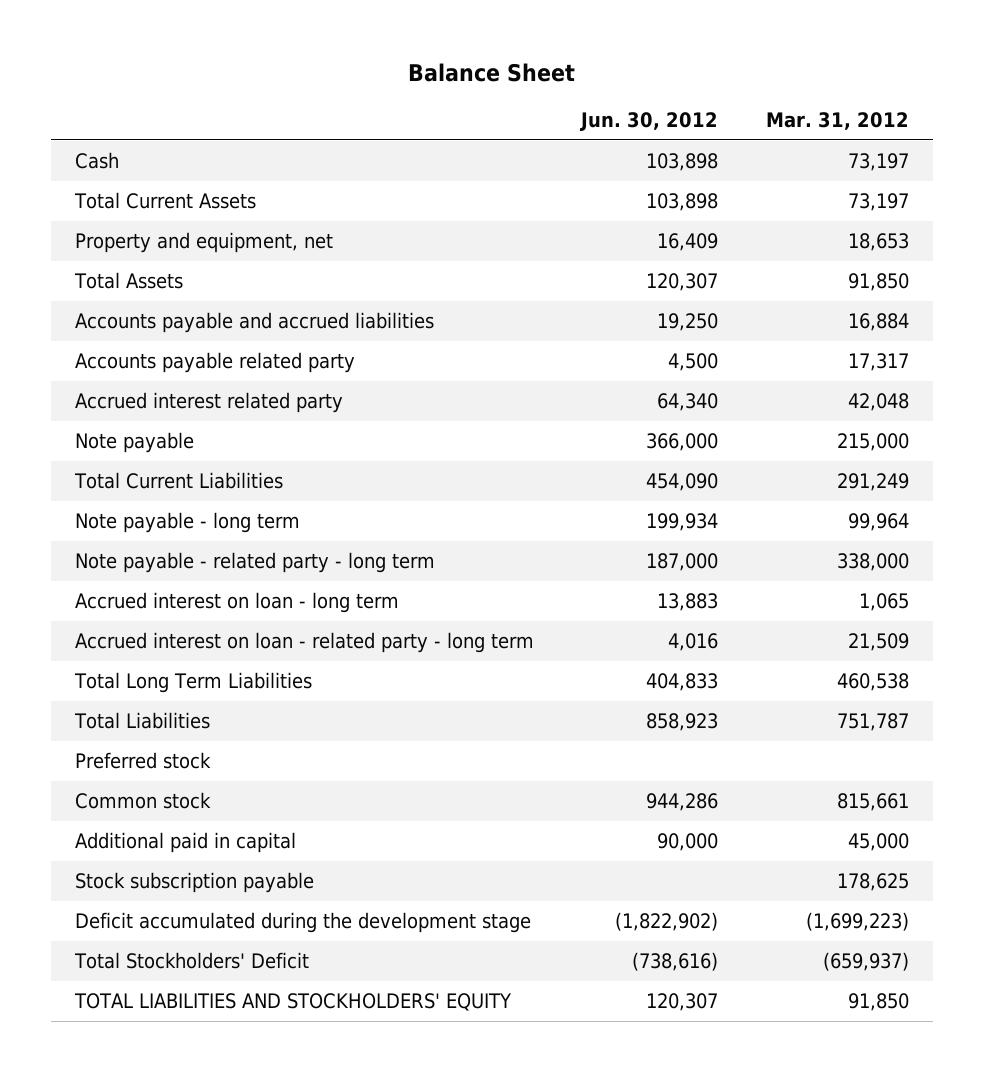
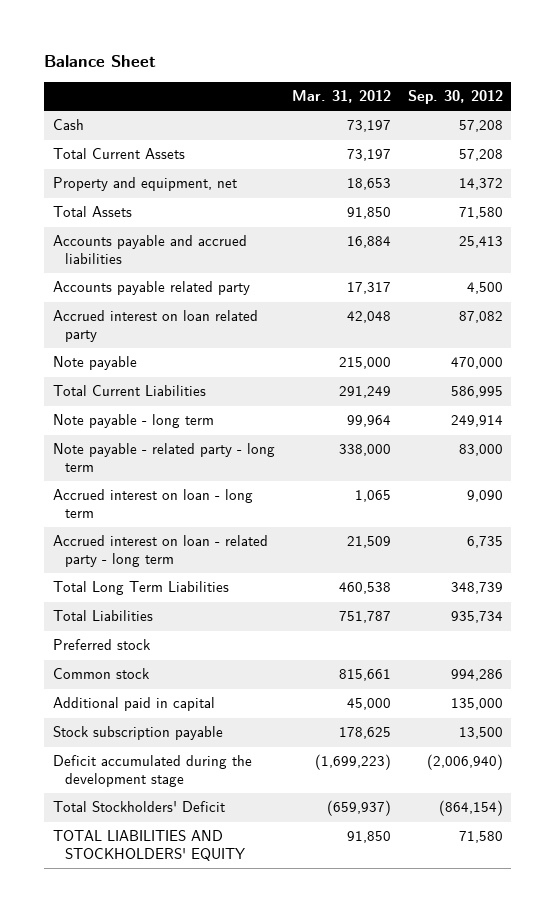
[580,112,719,132] Jun. 30, 2012 -> none
none -> [407,90,503,105] Sep. 30, 2012
[74,391,343,413] Accrued interest related party -> [52,310,258,343] Accrued interest on loan related party

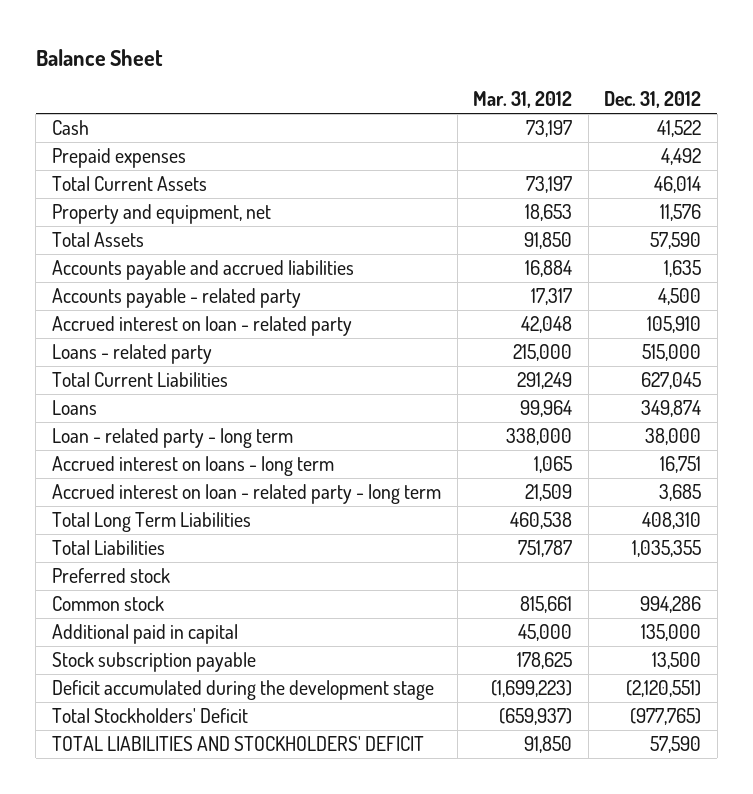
[407,90,503,105] Sep. 30, 2012 -> none
none -> [604,91,702,109] Dec. 31, 2012
none -> [51,148,186,169] Prepaid expenses
[52,281,250,296] Accounts payable related party -> [51,288,301,309] Accounts payable - related party
[52,310,258,343] Accrued interest on loan related party -> [51,316,352,337] Accrued interest on loan - related party
[52,356,137,371] Note payable -> [51,344,212,365] Loans - related party
[52,414,214,429] Note payable - long term -> [51,400,97,416] Loans
[52,443,275,473] Note payable - related party - long term -> [51,428,293,449] Loan - related party - long term
[52,489,253,519] Accrued interest on loan - long term -> [51,456,334,477] Accrued interest on loans - long term
[52,830,246,862] TOTAL LIABILITIES AND STOCKHOLDERS' EQUITY -> [51,736,424,752] TOTAL LIABILITIES AND STOCKHOLDERS' DEFICIT

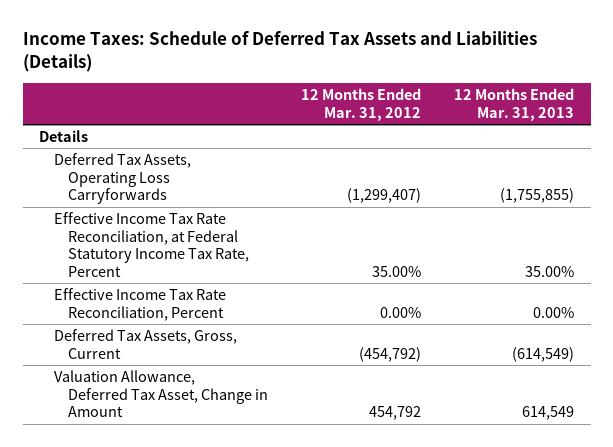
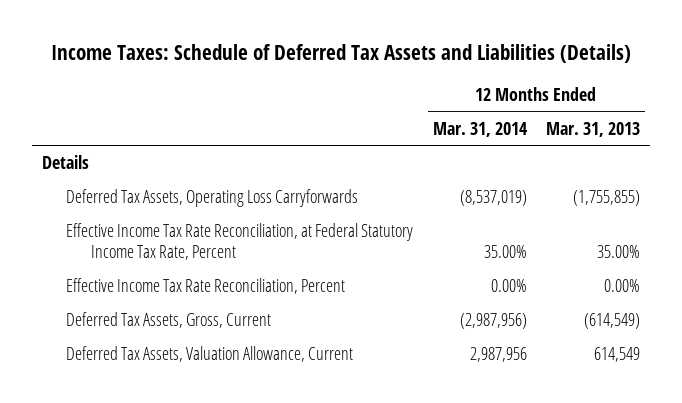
[301,88,422,121] 12 Months Ended Mar. 31, 2012 -> none
none -> [432,121,528,137] Mar. 31, 2014
[53,370,268,418] Valuation Allowance, Deferred Tax Asset, Change in Amount -> [66,346,354,363] Deferred Tax Assets, Valuation Allowance, Current

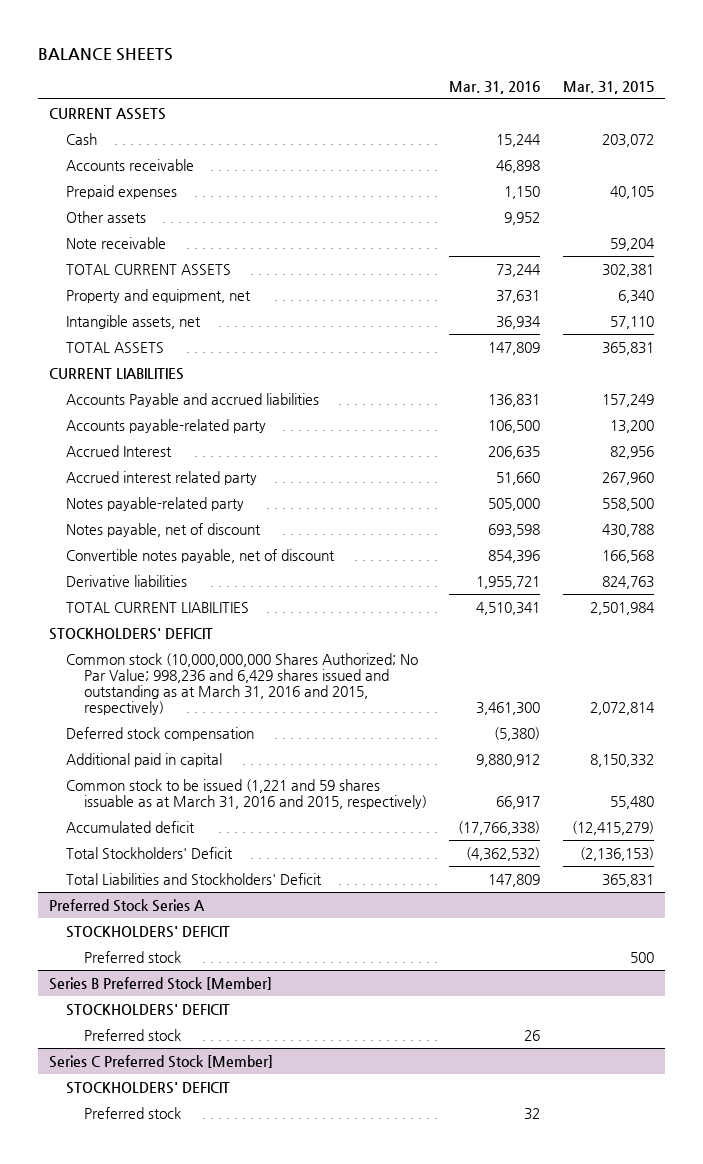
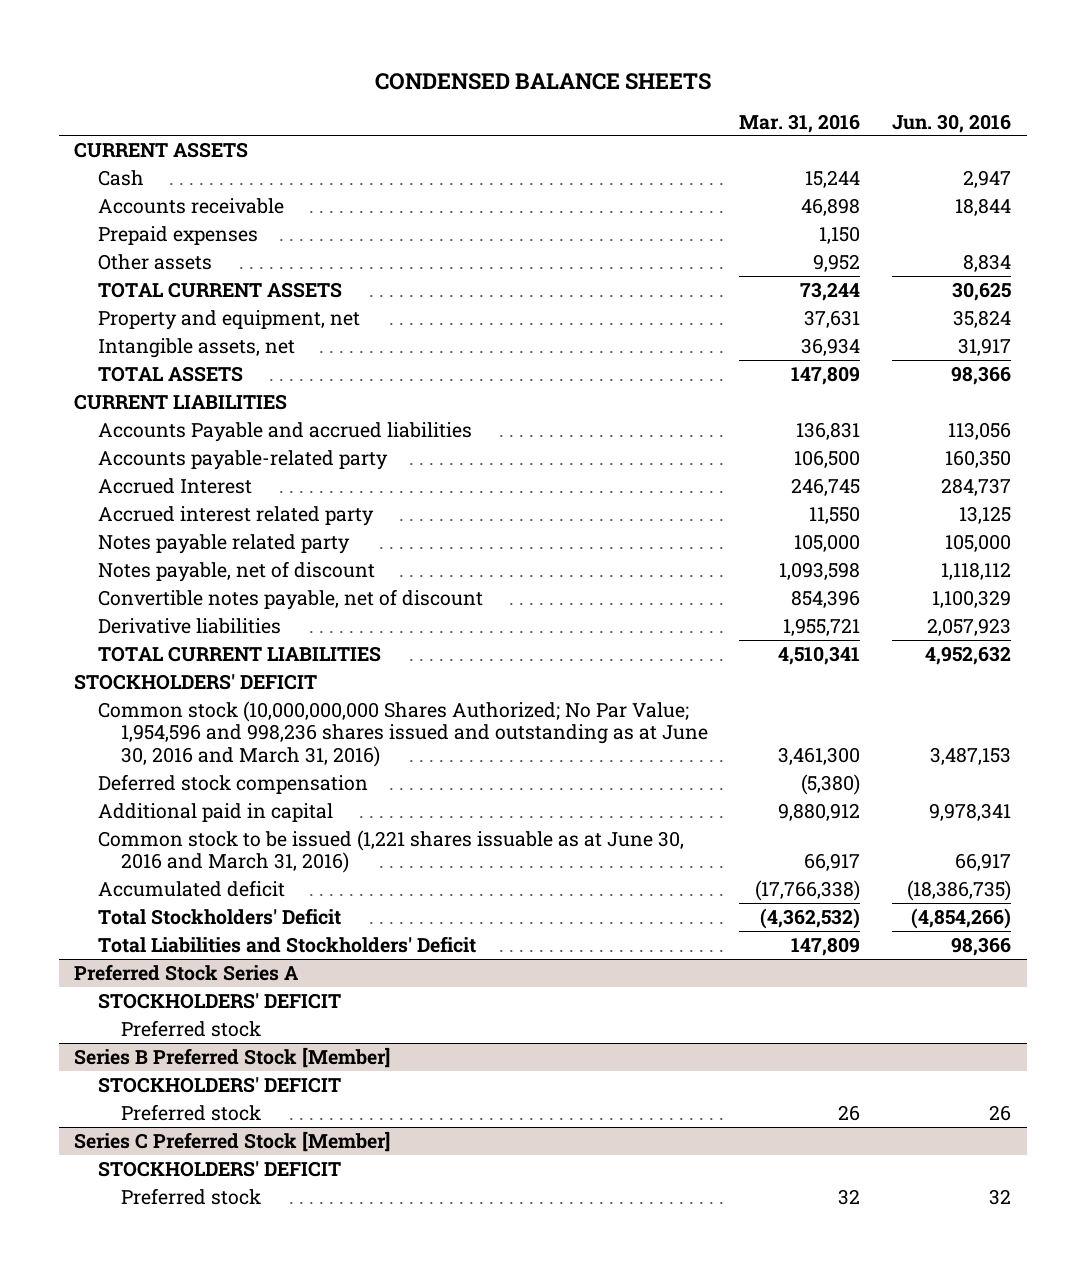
[37,48,173,62] BALANCE SHEETS -> [374,72,711,90] CONDENSED BALANCE SHEETS
[562,80,654,94] Mar. 31, 2015 -> none
none -> [891,113,1011,133] Jun. 30, 2016
[66,236,167,249] Note receivable -> none
[488,445,541,459] 206,635 -> [791,477,861,496] 246,745
[496,471,541,485] 51,660 -> [809,505,861,524] 11,550
[66,496,245,511] Notes payable-related party -> [97,533,350,554] Notes payable related party
[488,497,541,511] 505,000 -> [794,533,861,552] 105,000
[488,523,541,537] 693,598 -> [779,561,861,580] 1,093,598
[66,652,419,716] Common stock (10,000,000,000 Shares Authorized; No Par Value; 998,236 and 6,429 shares issued and outstanding as at March 31, 2016 and 2015, respectively) -> [97,700,709,767] Common stock (10,000,000,000 Shares Authorized; No Par Value; 1,954,596 and 998,236 shares issued and outstanding as at June 30, 2016 and March 31, 2016)
[66,778,427,809] Common stock to be issued (1,221 and 59 shares issuable as at March 31, 2016 and 2015, respectively) -> [97,829,684,874] Common stock to be issued (1,221 shares issuable as at June 30, 2016 and March 31, 2016)

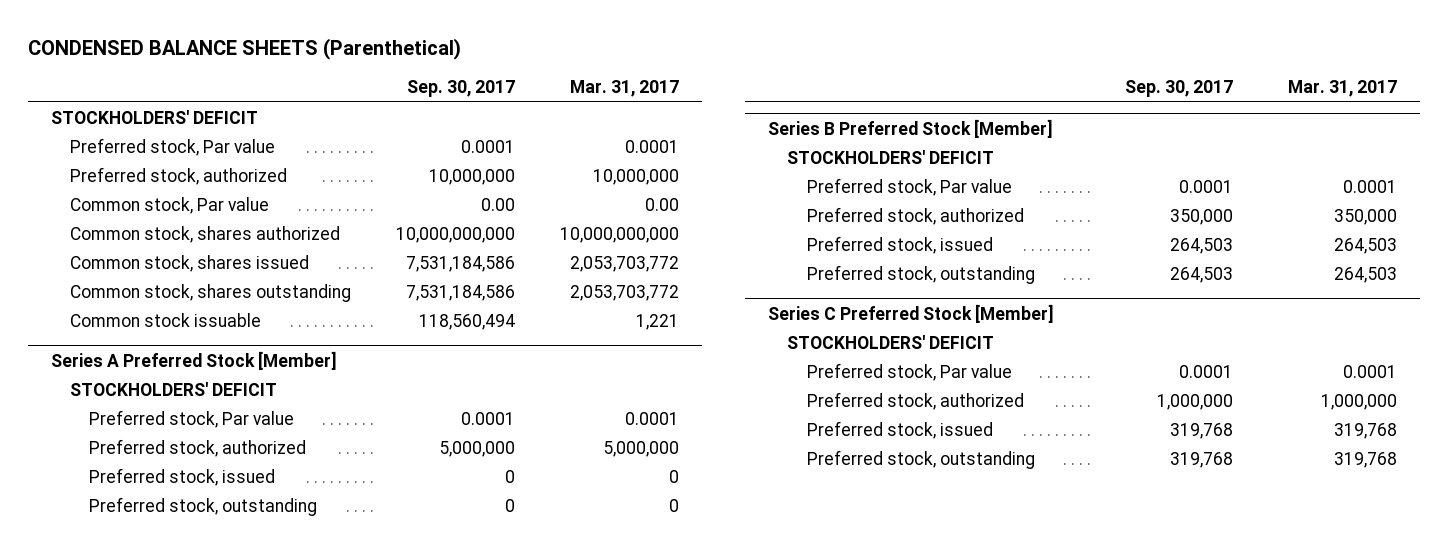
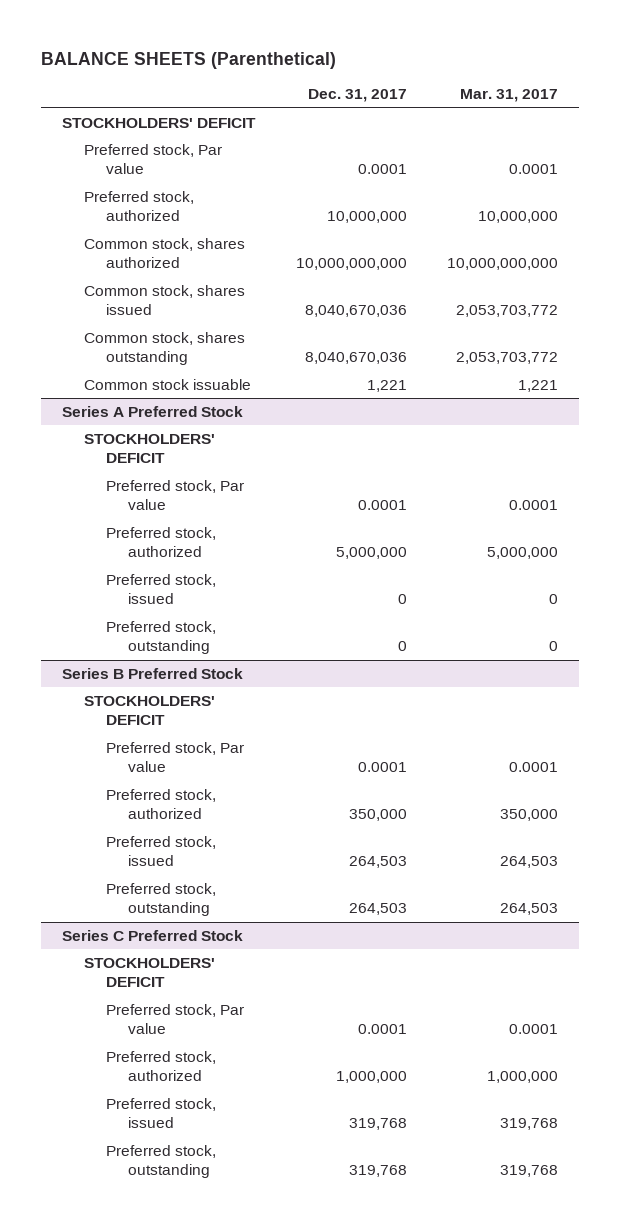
[28,37,462,60] CONDENSED BALANCE SHEETS (Parenthetical) -> [41,52,337,70] BALANCE SHEETS (Parenthetical)
[407,80,516,98] Sep. 30, 2017 -> none
none -> [307,89,407,103] Dec. 31, 2017
[69,196,269,214] Common stock, Par value -> none
[50,350,337,370] Series A Preferred Stock [Member] -> [61,405,243,417] Series A Preferred Stock
[768,118,1054,138] Series B Preferred Stock [Member] -> [61,667,243,679] Series B Preferred Stock
[768,303,1055,323] Series C Preferred Stock [Member] -> [61,929,243,941] Series C Preferred Stock

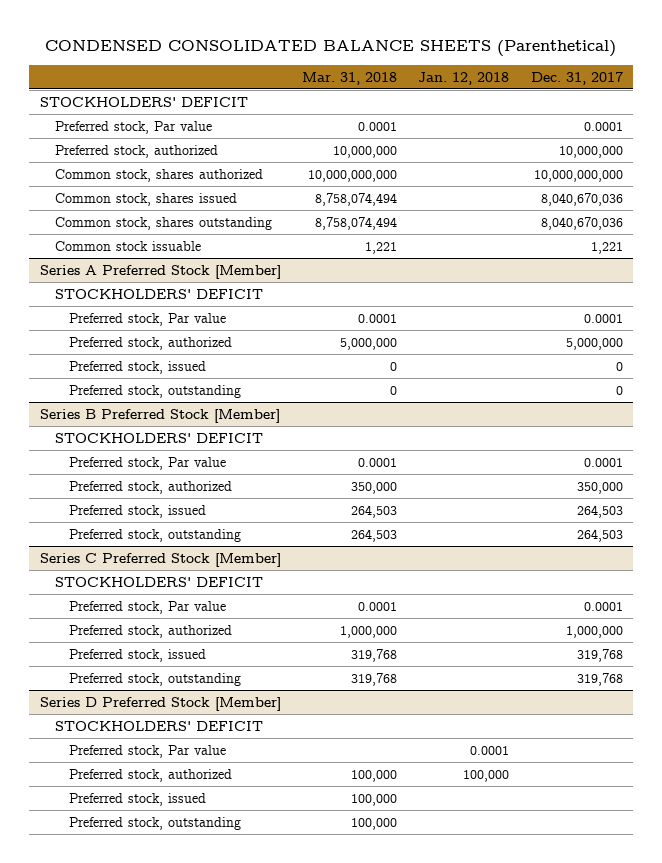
[41,52,337,70] BALANCE SHEETS (Parenthetical) -> [45,39,617,57] CONDENSED CONSOLIDATED BALANCE SHEETS (Parenthetical)
[460,89,559,103] Mar. 31, 2017 -> none
none -> [302,71,398,85] Mar. 31, 2018
none -> [418,71,510,85] Jan. 12, 2018
[61,405,243,417] Series A Preferred Stock -> [39,264,281,279] Series A Preferred Stock [Member]
[61,667,243,679] Series B Preferred Stock -> [39,408,280,423] Series B Preferred Stock [Member]
[61,929,243,941] Series C Preferred Stock -> [39,552,281,567] Series C Preferred Stock [Member]
none -> [39,696,281,711] Series D Preferred Stock [Member]
none -> [54,720,263,731] STOCKHOLDERS' DEFICIT
none -> [69,744,227,758] Preferred stock, Par value
none -> [69,768,233,782] Preferred stock, authorized
none -> [69,792,207,806] Preferred stock, issued
none -> [69,816,242,830] Preferred stock, outstanding

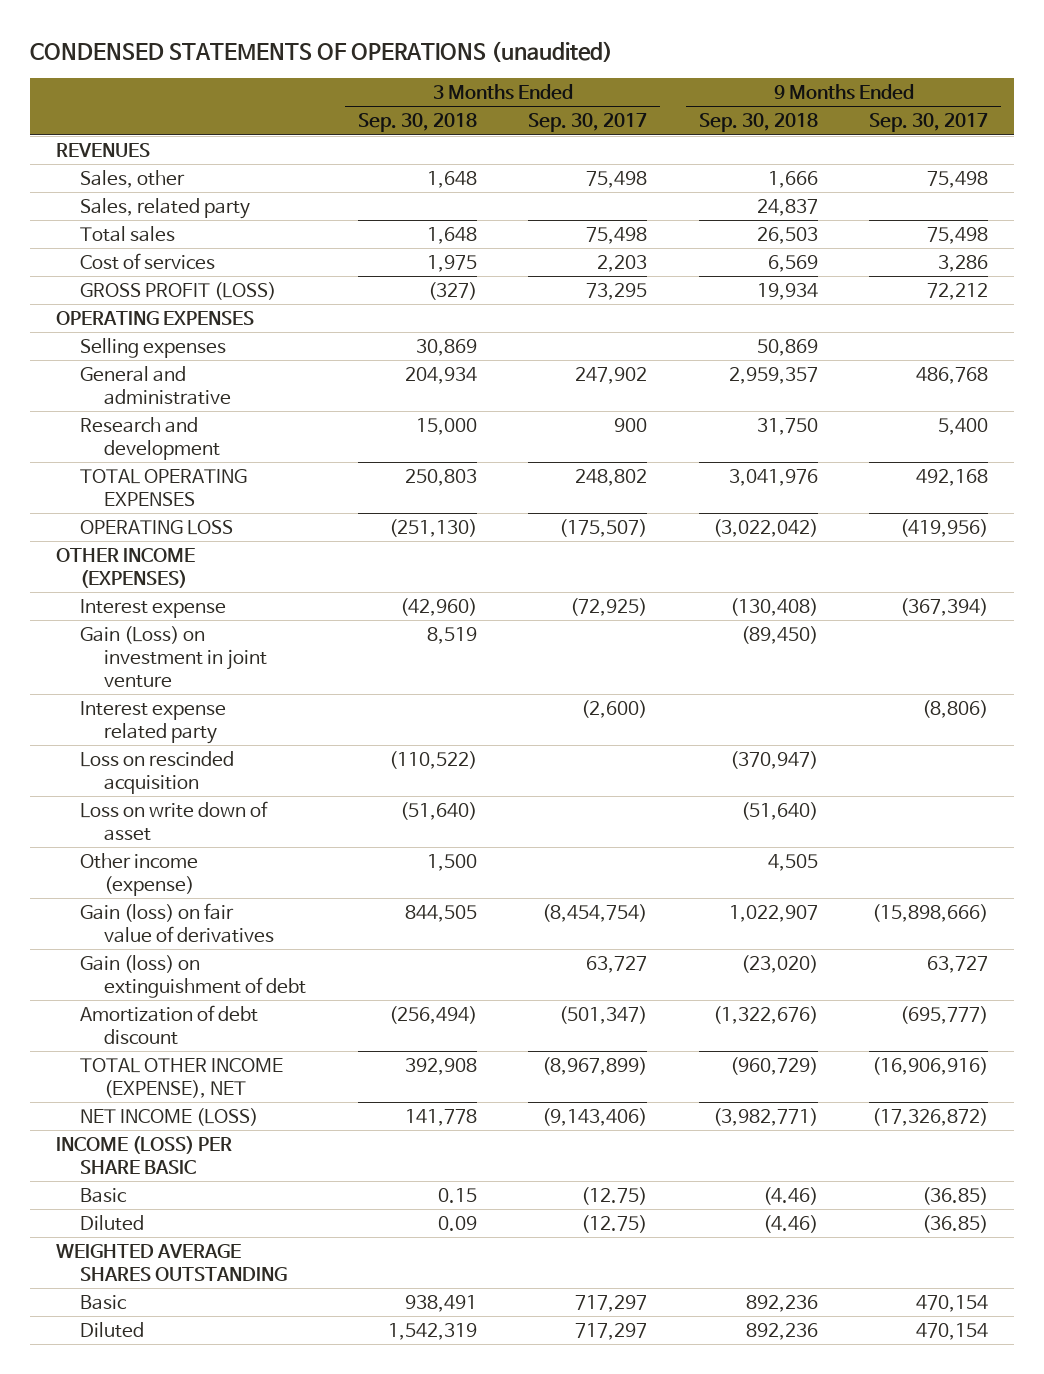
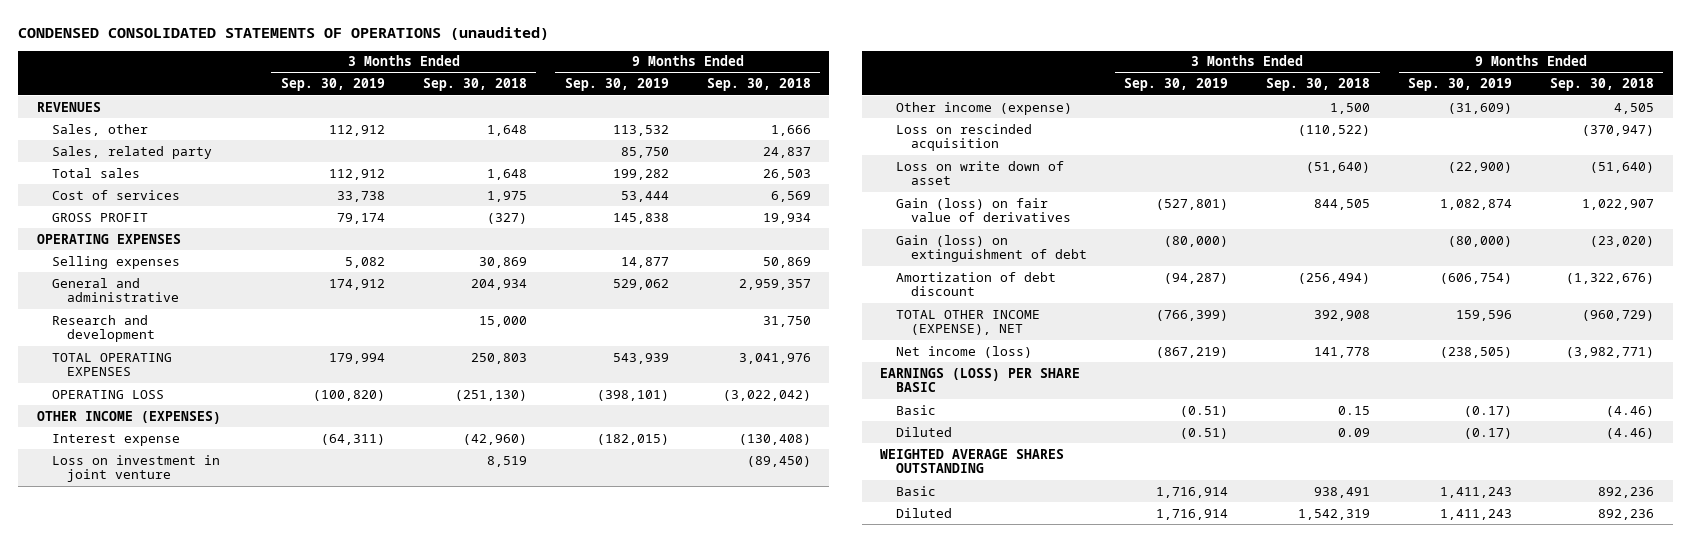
[30,41,614,63] CONDENSED STATEMENTS OF OPERATIONS (unaudited) -> [18,27,550,41] CONDENSED CONSOLIDATED STATEMENTS OF OPERATIONS (unaudited)
[528,113,648,133] Sep. 30, 2017 -> none
[869,113,989,133] Sep. 30, 2017 -> none
none -> [280,78,385,92] Sep. 30, 2019
none -> [564,78,669,92] Sep. 30, 2019
[80,281,277,300] GROSS PROFIT (LOSS) -> [52,212,149,222] GROSS PROFIT
[80,700,227,744] Interest expense related party -> none
[80,625,268,689] Gain (Loss) on investment in joint venture -> [52,454,221,483] Loss on investment in joint venture
[80,852,199,896] Other income (expense) -> [895,101,1072,115] Other income (expense)
[80,1107,259,1126] NET INCOME (LOSS) -> [895,345,1032,358] Net income (loss)
[56,1135,233,1174] INCOME (LOSS) PER SHARE BASIC -> [880,367,1081,393] EARNINGS (LOSS) PER SHARE BASIC

